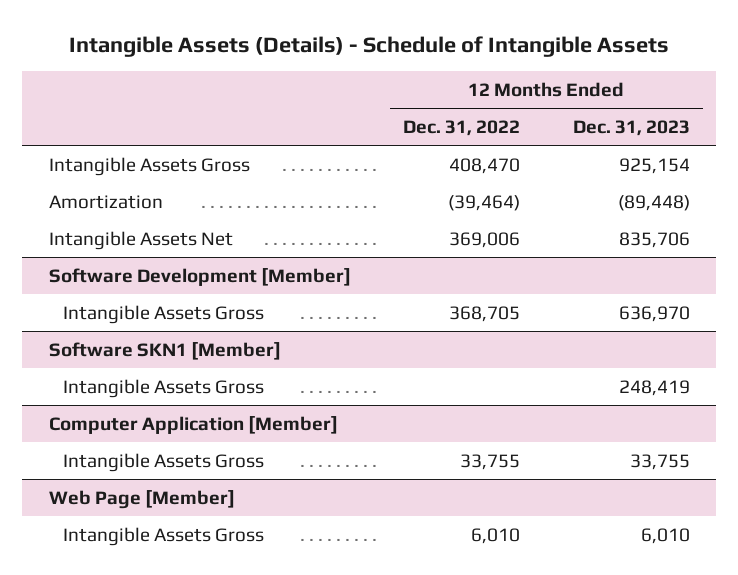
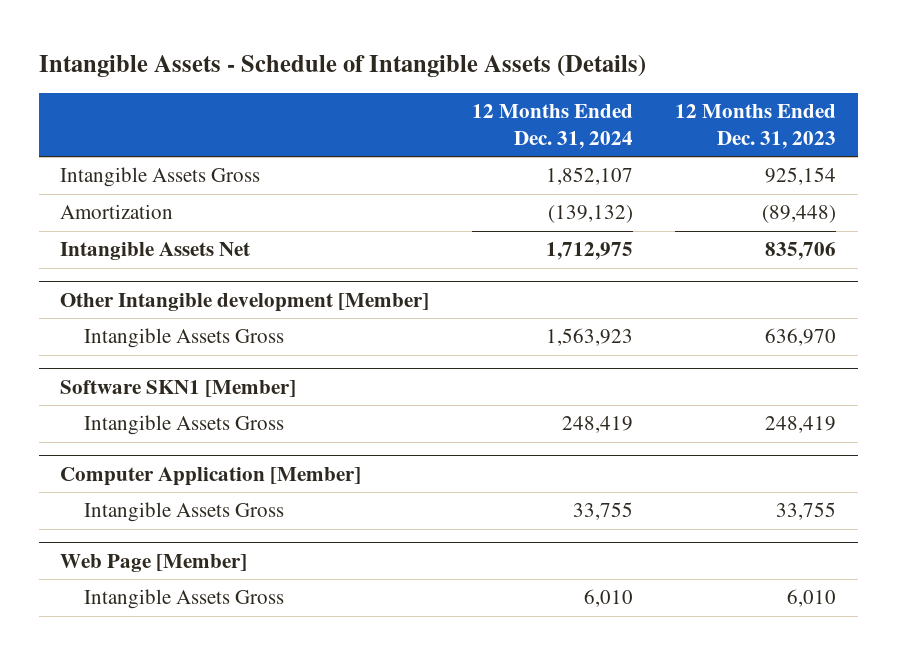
[69,35,670,57] Intangible Assets (Details) - Schedule of Intangible Assets -> [39,54,647,77] Intangible Assets - Schedule of Intangible Assets (Details)
[403,119,521,136] Dec. 31, 2022 -> none
none -> [471,104,633,149] 12 Months Ended Dec. 31, 2024
[48,267,351,286] Software Development [Member] -> [60,292,430,312] Other Intangible development [Member]

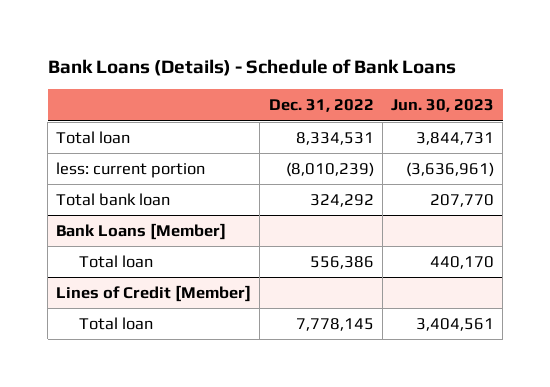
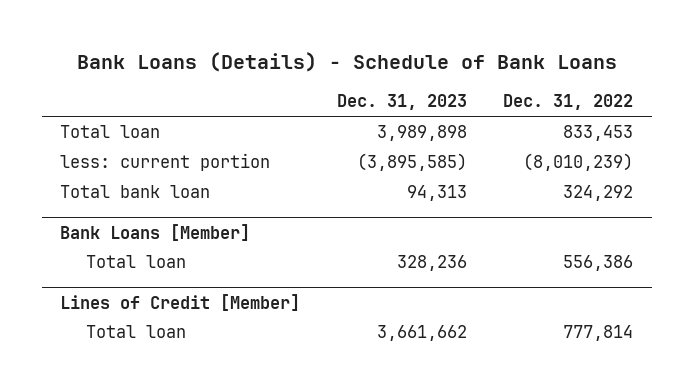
[390,99,494,113] Jun. 30, 2023 -> none
none -> [336,94,467,111] Dec. 31, 2023
[295,131,374,145] 8,334,531 -> [563,125,634,142] 833,453
[295,317,374,331] 7,778,145 -> [563,325,634,342] 777,814

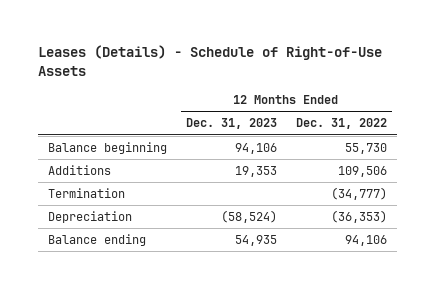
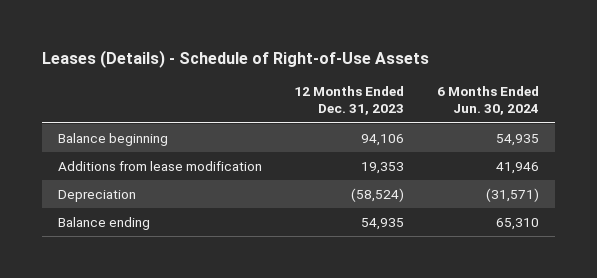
[296,118,388,130] Dec. 31, 2022 -> none
none -> [436,86,539,116] 6 Months Ended Jun. 30, 2024
[47,188,125,199] Termination -> none
[47,165,111,176] Additions -> [58,160,263,171] Additions from lease modification

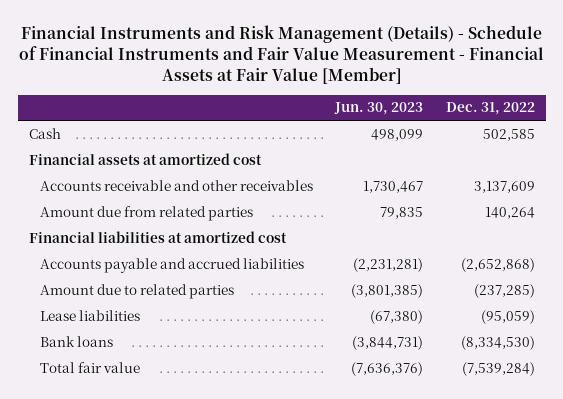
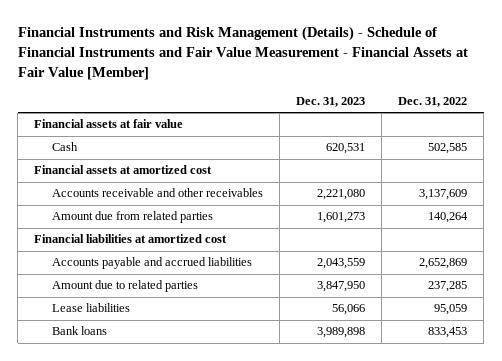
[334,102,424,116] Jun. 30, 2023 -> none
none -> [296,96,366,107] Dec. 31, 2023
none -> [34,119,184,129] Financial assets at fair value
[39,361,140,373] Total fair value -> none
[460,257,535,272] (2,652,868) -> [419,258,468,270] 2,652,869
[473,283,535,298] (237,285) -> [428,281,468,293] 237,285
[480,309,535,324] (95,059) -> [434,304,468,316] 95,059
[460,335,535,350] (8,334,530) -> [428,327,468,339] 833,453

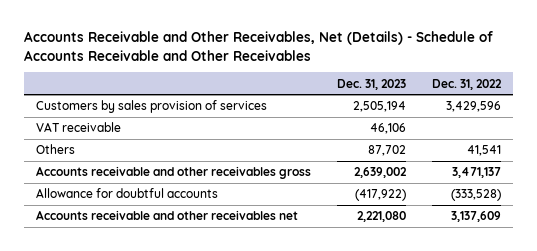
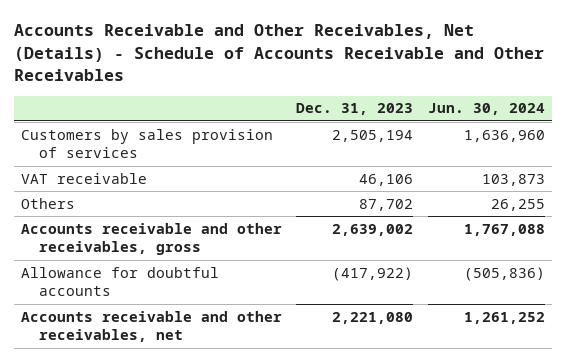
[431,78,502,90] Dec. 31, 2022 -> none
none -> [428,103,546,116] Jun. 30, 2024
[36,166,312,180] Accounts receivable and other receivables gross -> [20,222,282,256] Accounts receivable and other receivables, gross
[36,210,299,221] Accounts receivable and other receivables net -> [20,310,282,343] Accounts receivable and other receivables, net

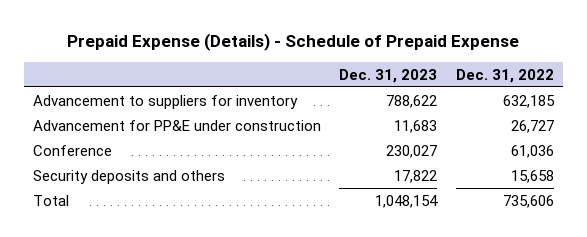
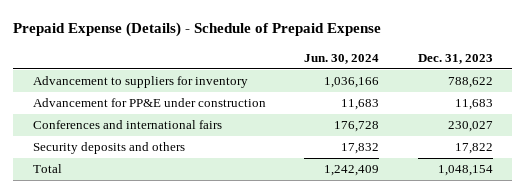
[455,68,554,83] Dec. 31, 2022 -> none
none -> [304,53,380,64] Jun. 30, 2024
[32,144,112,156] Conference -> [32,120,222,130] Conferences and international fairs

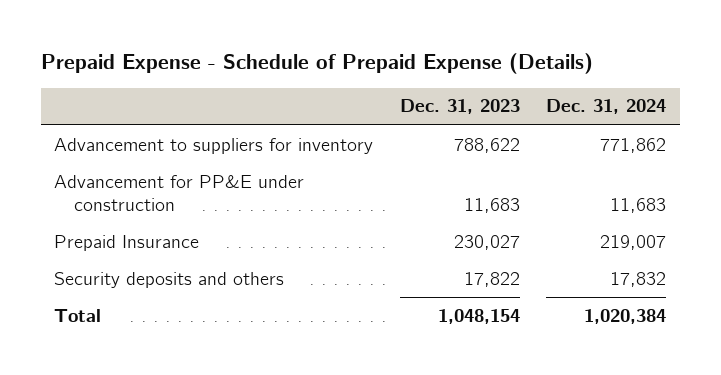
[13,22,382,38] Prepaid Expense (Details) - Schedule of Prepaid Expense -> [41,53,594,75] Prepaid Expense - Schedule of Prepaid Expense (Details)
[304,53,380,64] Jun. 30, 2024 -> none
none -> [546,99,667,115] Dec. 31, 2024
[32,120,222,130] Conferences and international fairs -> [54,234,200,251] Prepaid Insurance

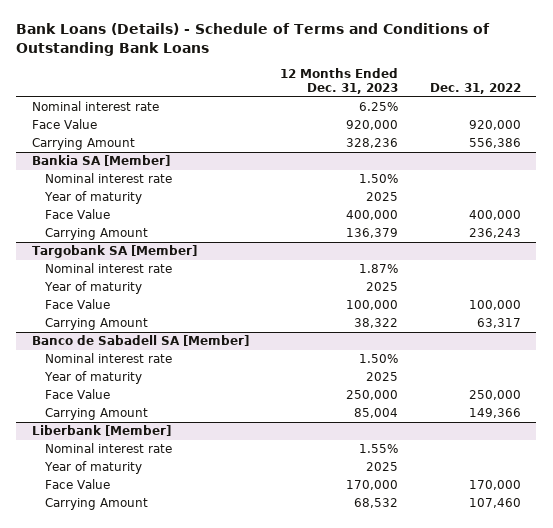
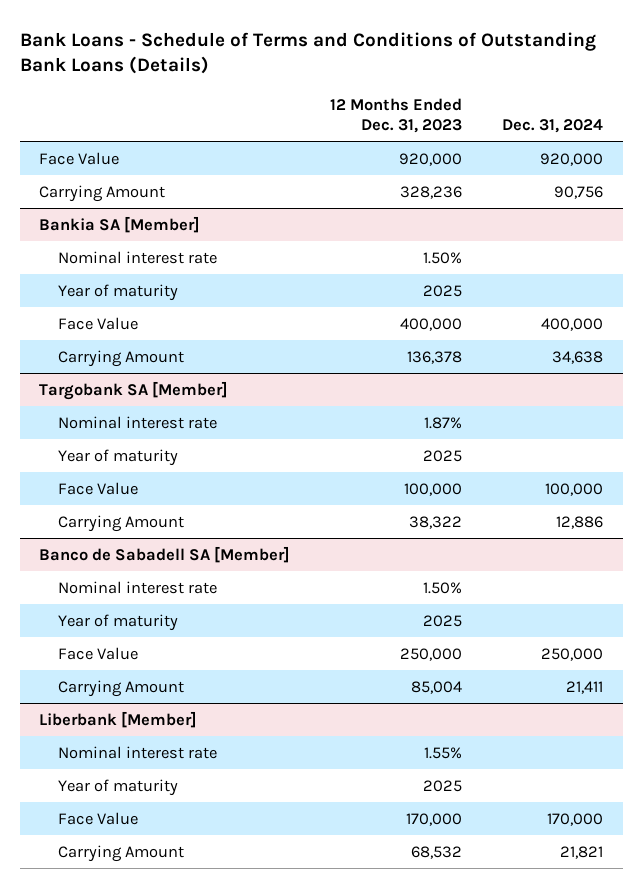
[16,23,491,56] Bank Loans (Details) - Schedule of Terms and Conditions of Outstanding Bank Loans -> [19,31,596,75] Bank Loans - Schedule of Terms and Conditions of Outstanding Bank Loans (Details)
[429,82,521,94] Dec. 31, 2022 -> none
none -> [501,119,603,134] Dec. 31, 2024
[32,101,160,112] Nominal interest rate -> none
[346,228,399,239] 136,379 -> [407,350,463,364] 136,378

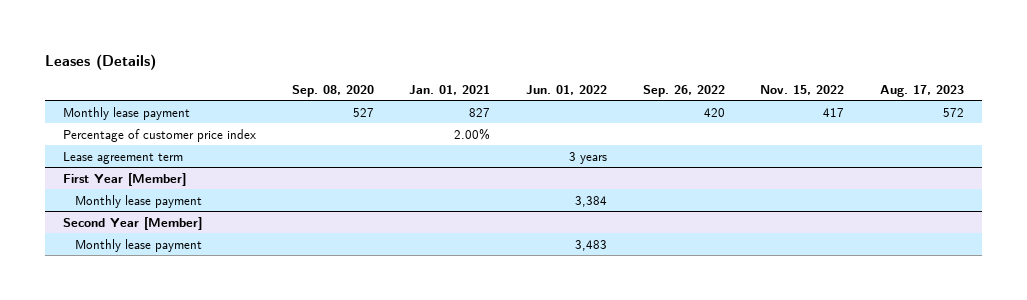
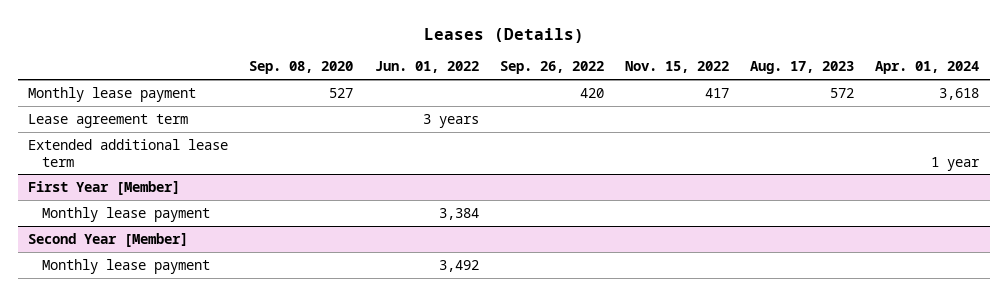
[409,85,491,96] Jan. 01, 2021 -> none
none -> [875,61,980,75] Apr. 01, 2024
[63,128,257,142] Percentage of customer price index -> none
none -> [28,138,229,167] Extended additional lease term
[575,239,608,251] 3,483 -> [438,259,479,272] 3,492

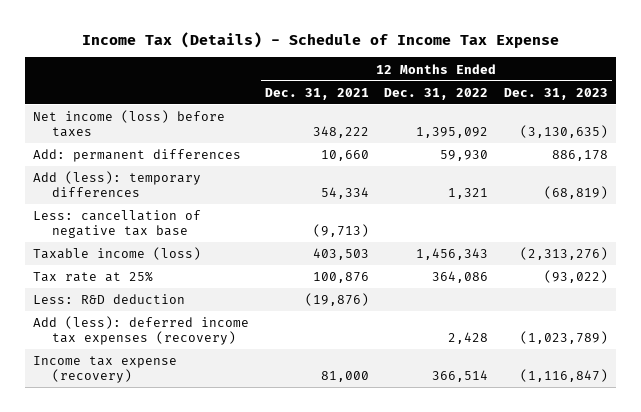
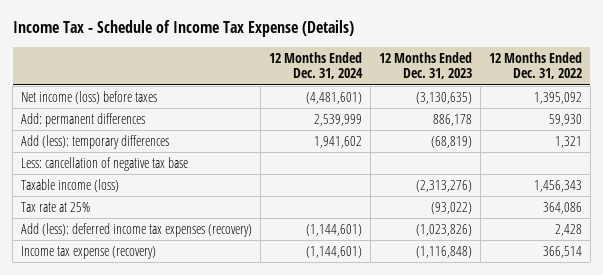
[81,31,559,48] Income Tax (Details) - Schedule of Income Tax Expense -> [12,20,354,38] Income Tax - Schedule of Income Tax Expense (Details)
[264,87,369,100] Dec. 31, 2021 -> none
none -> [269,51,364,80] 12 Months Ended Dec. 31, 2024
[32,294,185,305] Less: R&D deduction -> none
[520,330,609,344] (1,023,789) -> [415,223,472,236] (1,023,826)
[520,368,609,382] (1,116,847) -> [415,245,472,258] (1,116,848)

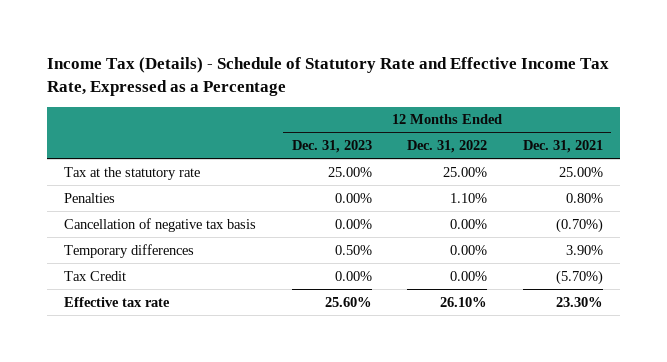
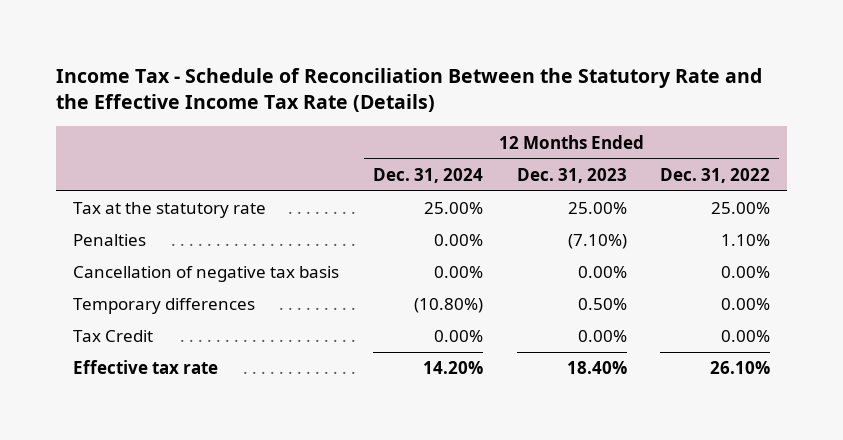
[46,57,609,97] Income Tax (Details) - Schedule of Statutory Rate and Effective Income Tax Rate, Expressed as a Percentage -> [56,67,763,113] Income Tax - Schedule of Reconciliation Between the Statutory Rate and the Effective Income Tax Rate (Details)
[522,140,603,154] Dec. 31, 2021 -> none
none -> [372,167,483,183] Dec. 31, 2024
[334,192,372,203] 0.00% -> [567,234,627,250] (7.10%)
[324,296,372,307] 25.60% -> [566,361,627,375] 18.40%

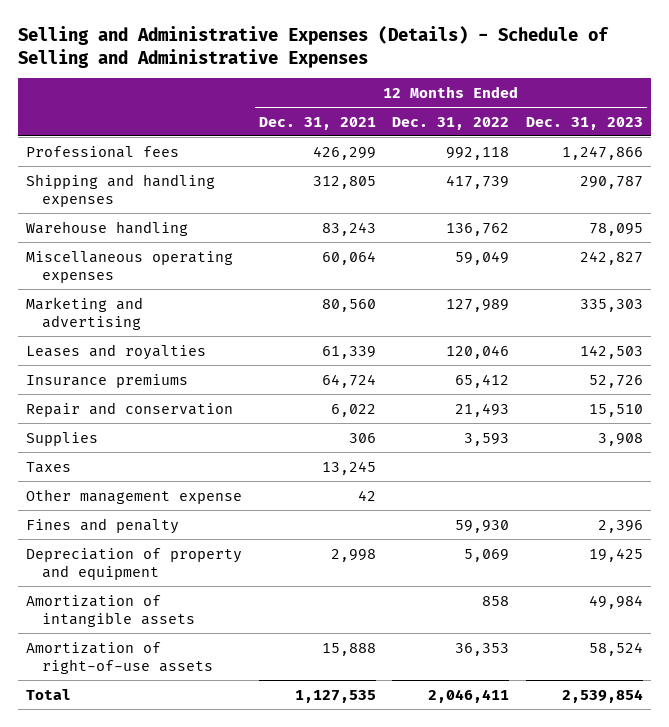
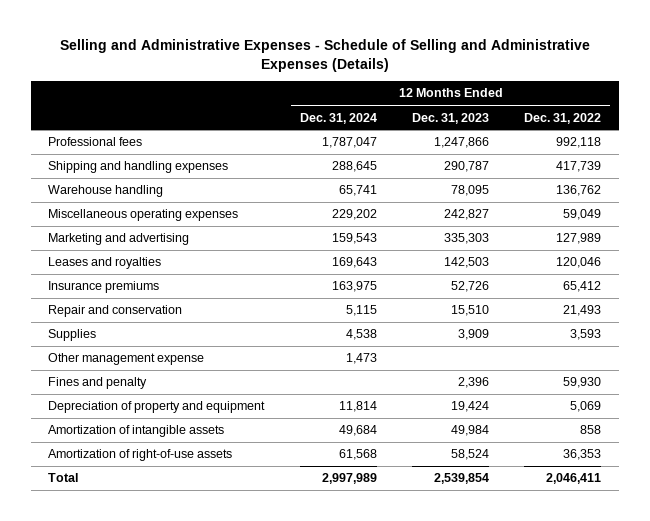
[17,25,609,68] Selling and Administrative Expenses (Details) - Schedule of Selling and Administrative Expenses -> [59,38,590,72] Selling and Administrative Expenses - Schedule of Selling and Administrative Expenses (Details)
[258,116,376,130] Dec. 31, 2021 -> none
none -> [299,112,377,124] Dec. 31, 2024
[26,461,72,473] Taxes -> none
[598,432,644,446] 3,908 -> [458,329,490,341] 3,909
[589,547,644,562] 19,425 -> [451,401,490,413] 19,424

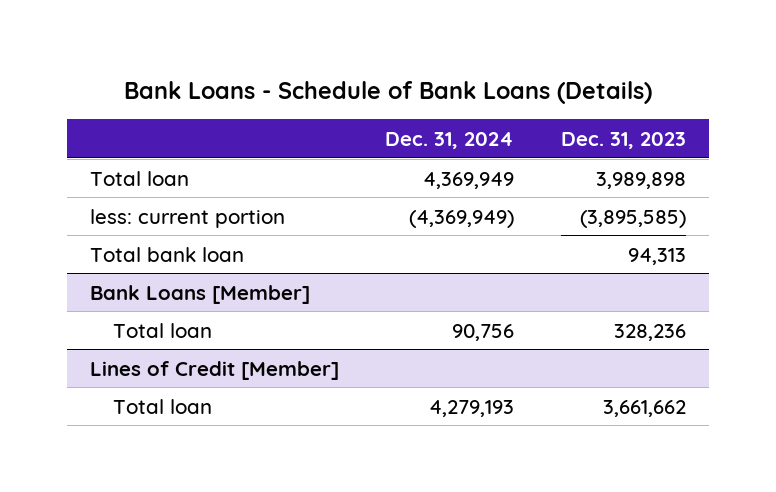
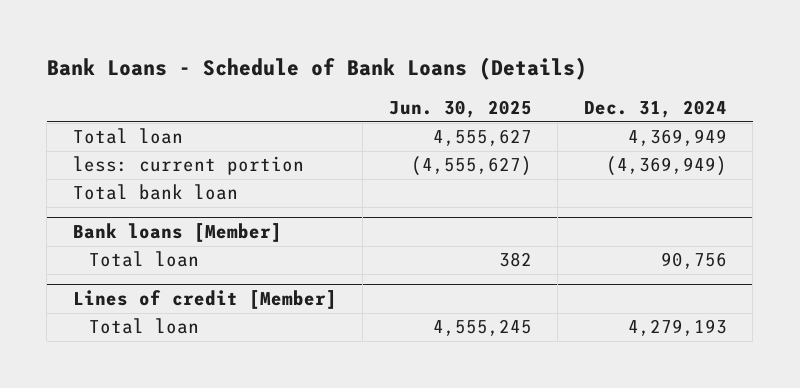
[560,131,686,149] Dec. 31, 2023 -> none
none -> [388,100,532,119] Jun. 30, 2025
[89,284,310,304] Bank Loans [Member] -> [72,223,282,243] Bank loans [Member]
[89,360,339,380] Lines of Credit [Member] -> [72,290,337,310] Lines of credit [Member]

